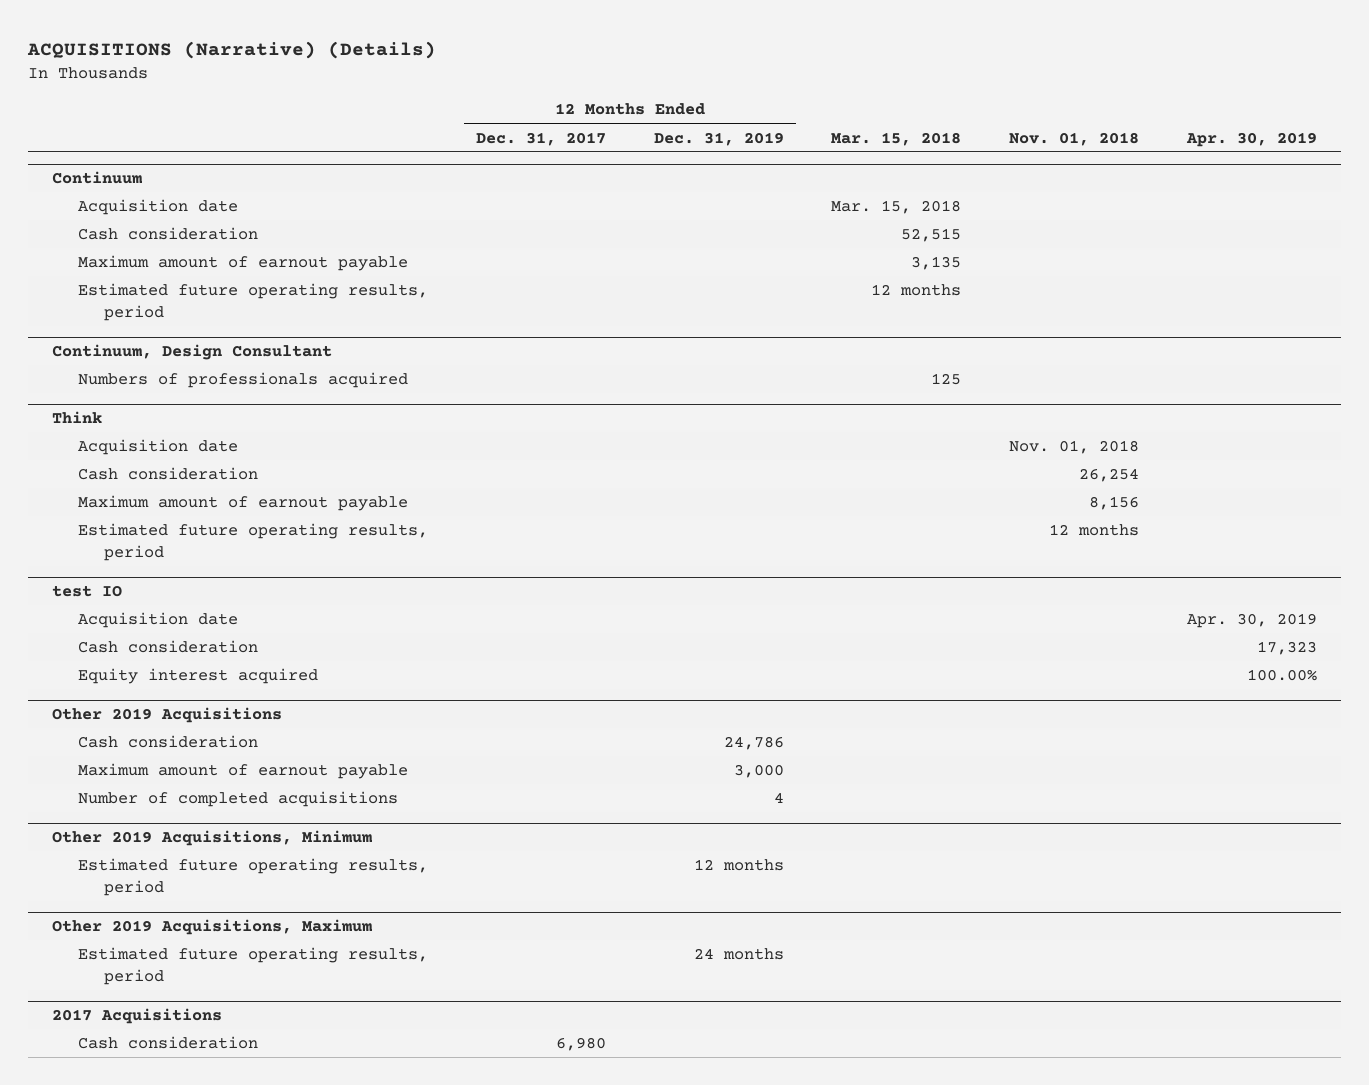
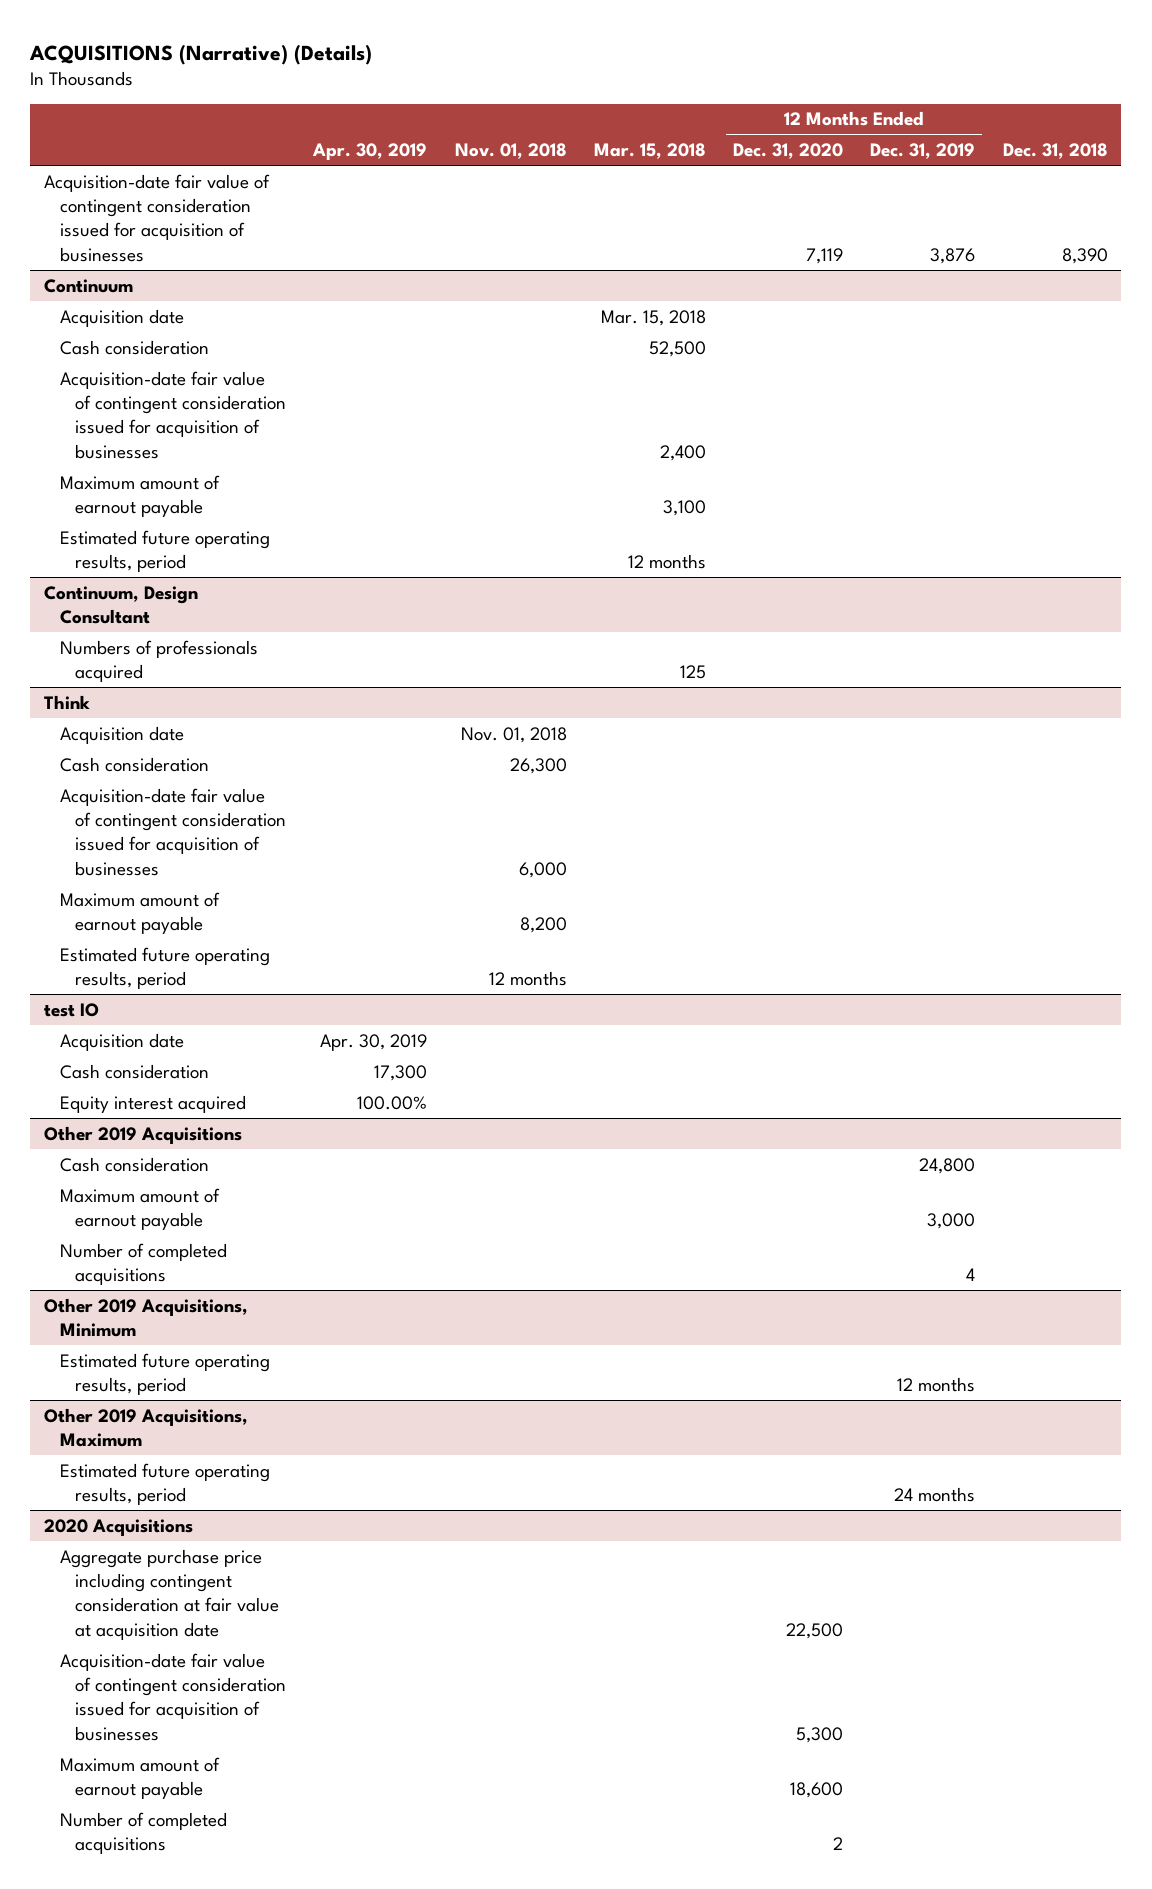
[475,131,606,146] Dec. 31, 2017 -> none
none -> [733,142,844,159] Dec. 31, 2020
none -> [1002,142,1108,159] Dec. 31, 2018
none -> [44,173,271,262] Acquisition-date fair value of contingent consideration issued for acquisition of businesses
[901,228,962,243] 52,515 -> [648,340,706,357] 52,500
none -> [59,370,287,459] Acquisition-date fair value of contingent consideration issued for acquisition of businesses
[911,256,962,271] 3,135 -> [662,499,706,516] 3,100
[1079,468,1140,483] 26,254 -> [509,757,567,774] 26,300
none -> [59,787,287,876] Acquisition-date fair value of contingent consideration issued for acquisition of businesses
[1089,496,1140,511] 8,156 -> [519,916,567,933] 8,200
[1256,641,1317,656] 17,323 -> [374,1064,428,1081] 17,300
[723,736,784,751] 24,786 -> [919,1157,976,1174] 24,800
[52,1008,223,1025] 2017 Acquisitions -> none
[78,1036,259,1050] Cash consideration -> none
none -> [44,1518,194,1536] 2020 Acquisitions
none -> [59,1548,280,1640] Aggregate purchase price including contingent consideration at fair value at acquisition date
none -> [59,1652,287,1741] Acquisition-date fair value of contingent consideration issued for acquisition of businesses
none -> [59,1756,220,1799] Maximum amount of earnout payable
none -> [59,1811,227,1854] Number of completed acquisitions

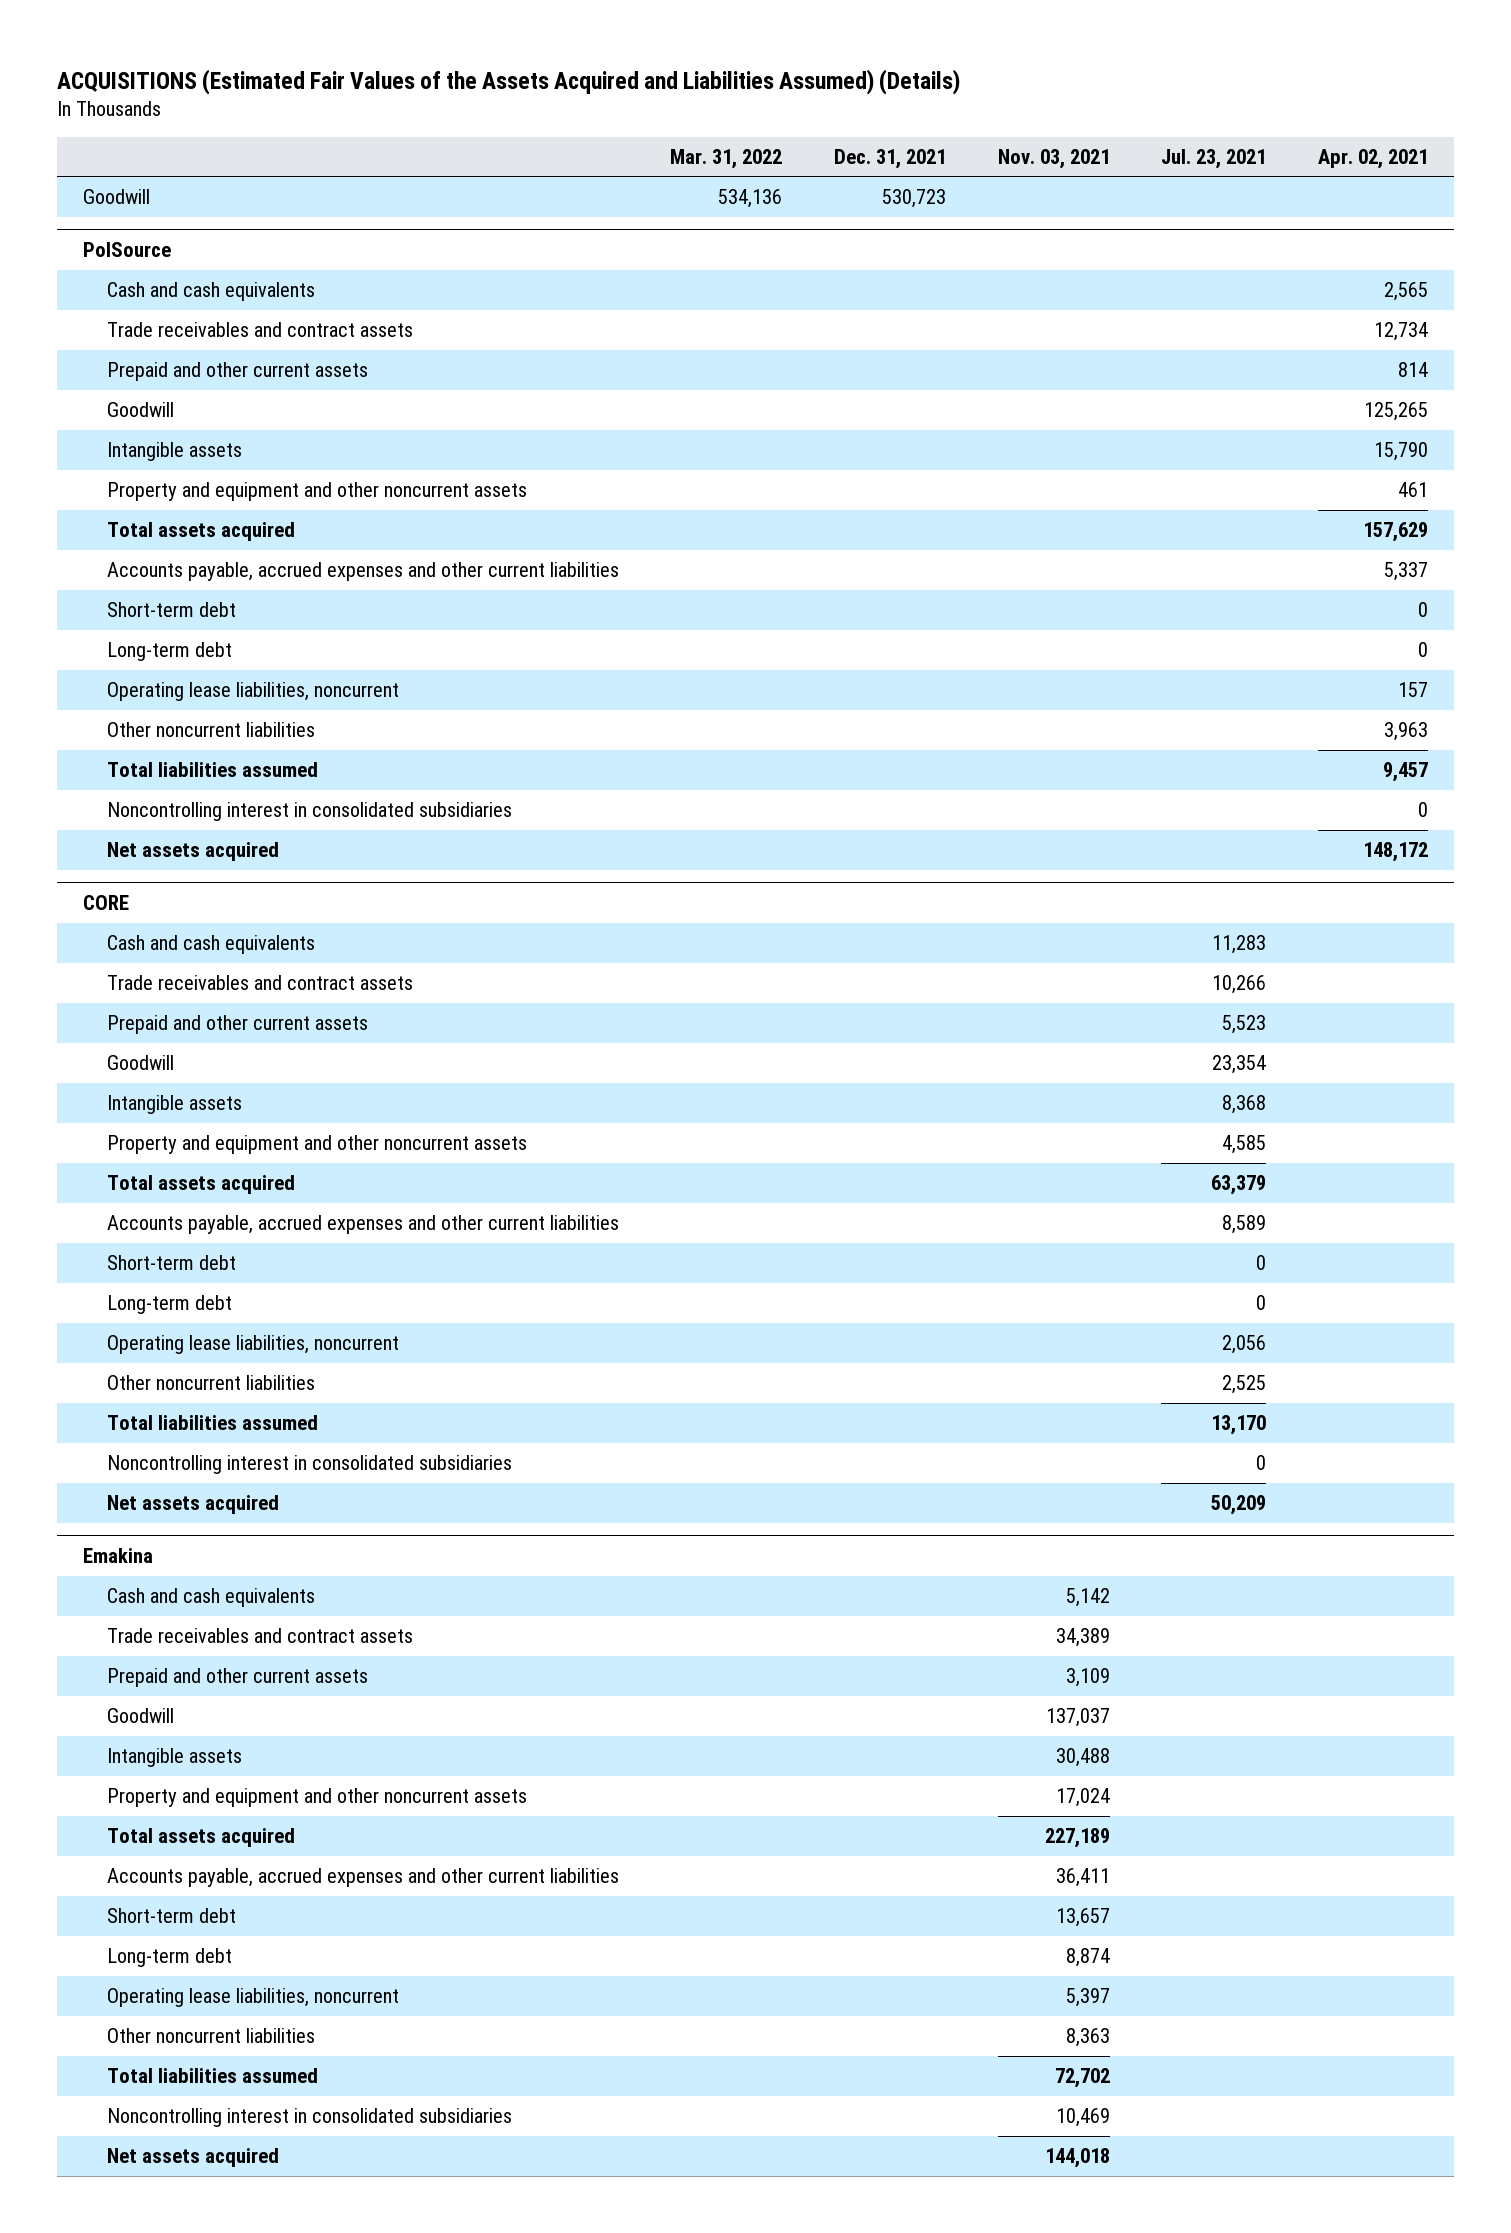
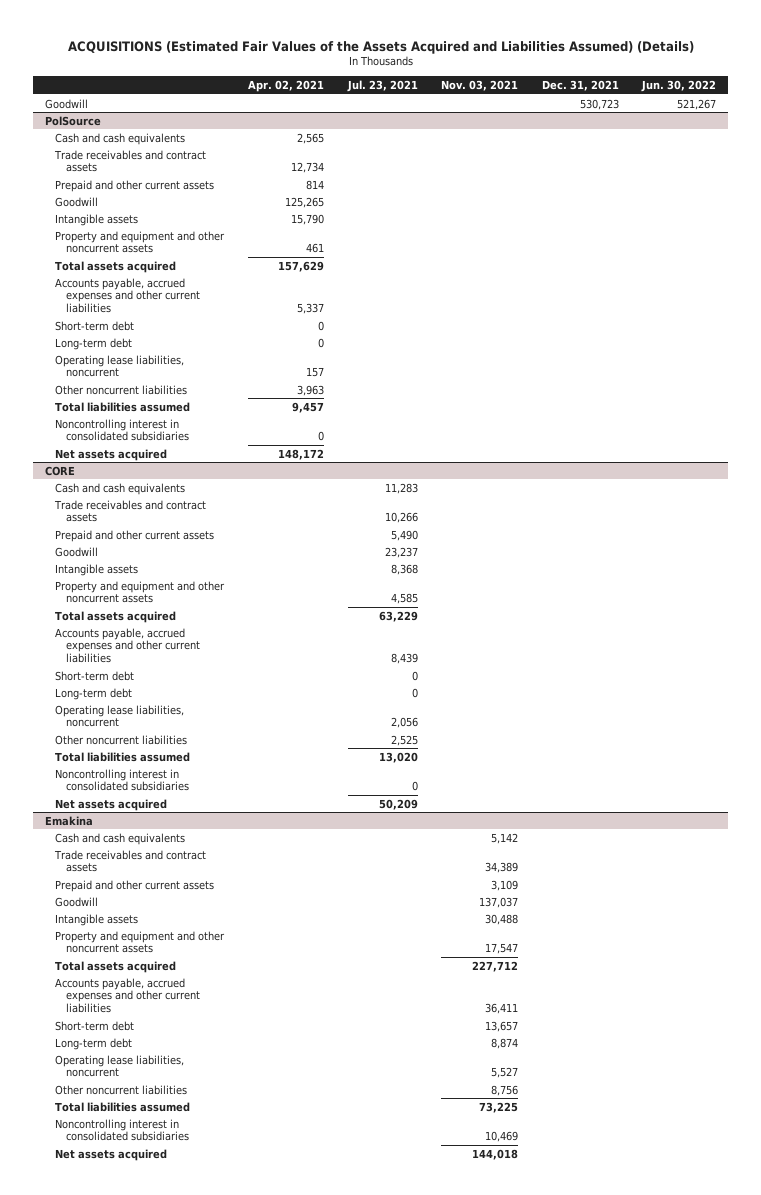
[670,148,783,169] Mar. 31, 2022 -> none
none -> [641,79,717,92] Jun. 30, 2022
[1222,1015,1267,1035] 5,523 -> [390,529,418,541] 5,490
[1212,1055,1267,1075] 23,354 -> [384,546,418,558] 23,237
[1211,1175,1267,1196] 63,379 -> [378,610,418,622] 63,229
[1222,1215,1267,1235] 8,589 -> [390,653,418,665] 8,439
[1211,1415,1267,1436] 13,170 -> [378,751,418,763] 13,020
[1055,1788,1110,1808] 17,024 -> [485,943,519,955] 17,547
[1044,1828,1110,1849] 227,189 -> [472,960,519,972] 227,712
[1065,1988,1110,2008] 5,397 -> [491,1067,519,1079] 5,527
[1065,2028,1110,2048] 8,363 -> [491,1084,519,1096] 8,756
[1054,2068,1110,2089] 72,702 -> [479,1101,519,1113] 73,225

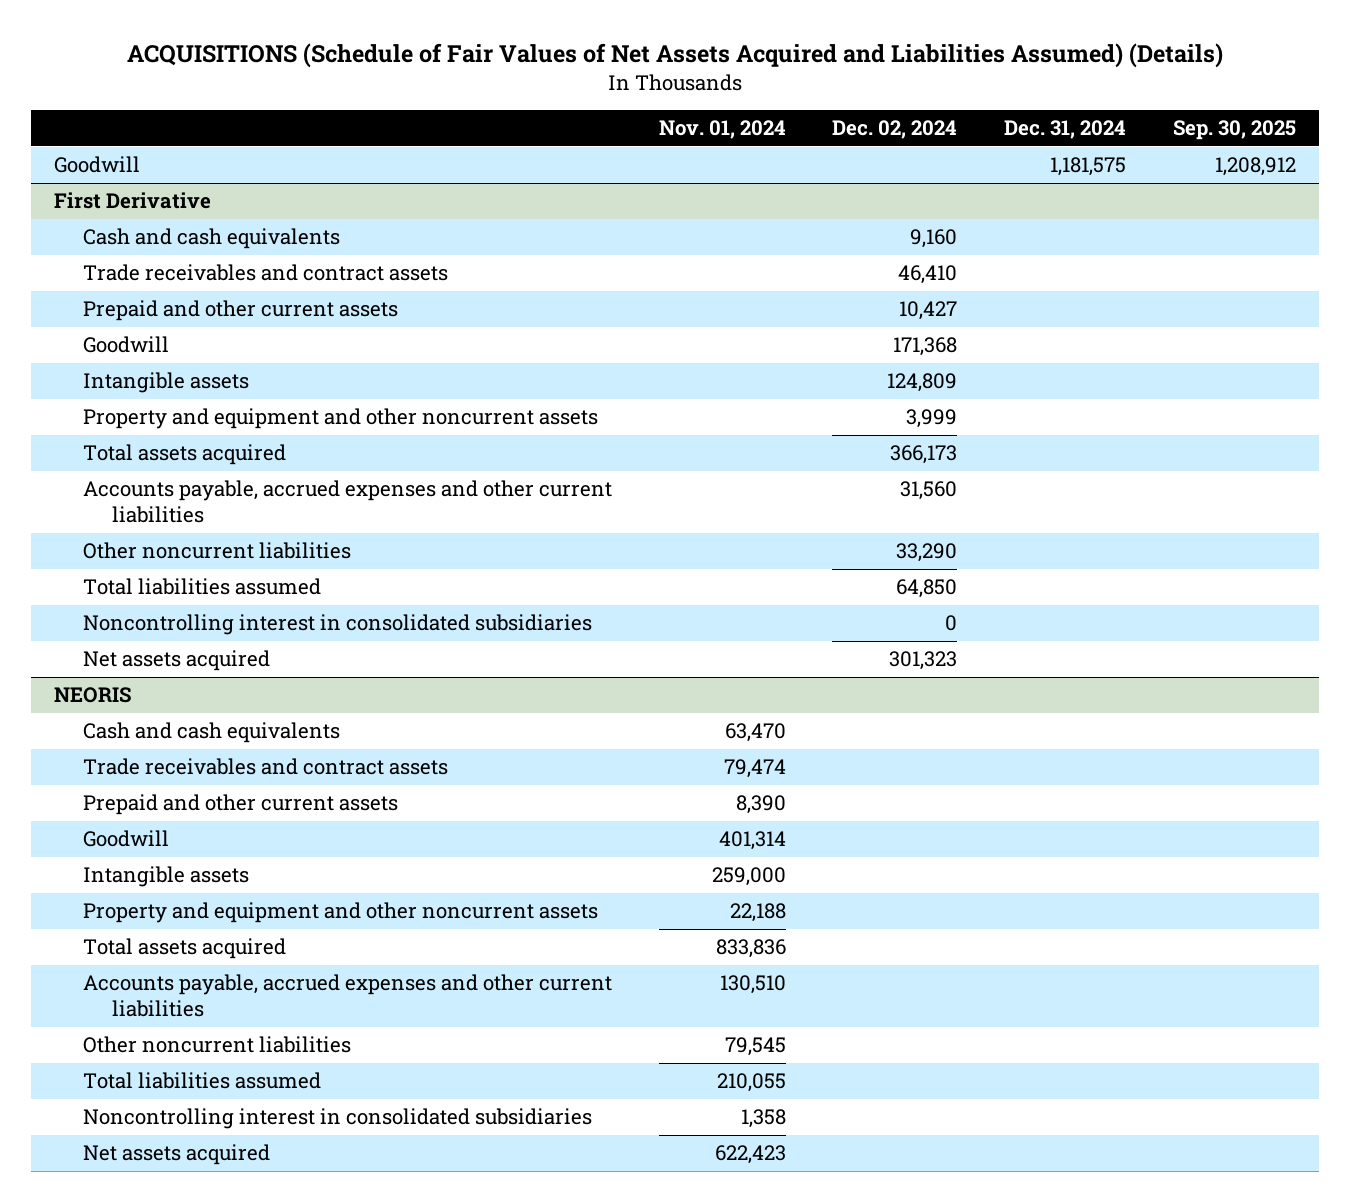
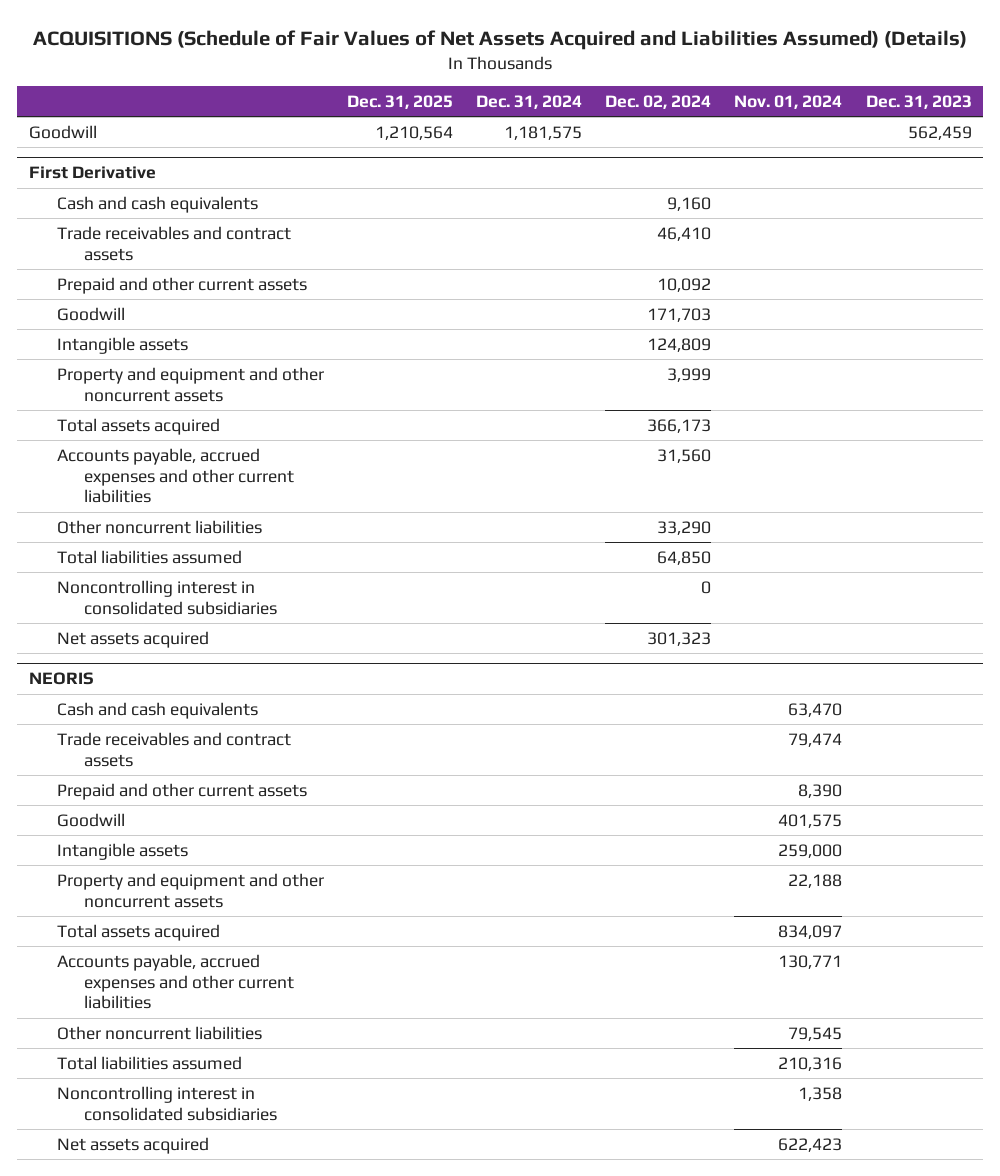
[1172,120,1296,141] Sep. 30, 2025 -> none
none -> [346,95,453,110] Dec. 31, 2025
none -> [865,95,972,110] Dec. 31, 2023
[899,301,958,321] 10,427 -> [657,277,712,292] 10,092
[893,337,958,357] 171,368 -> [647,307,712,322] 171,703
[718,831,786,851] 401,314 -> [778,813,843,828] 401,575
[715,939,786,959] 833,836 -> [778,924,843,939] 834,097
[719,975,786,995] 130,510 -> [778,954,843,969] 130,771
[716,1073,786,1093] 210,055 -> [778,1056,843,1071] 210,316

